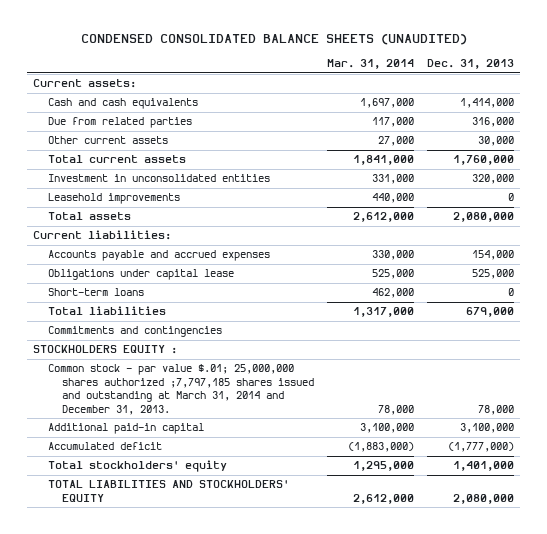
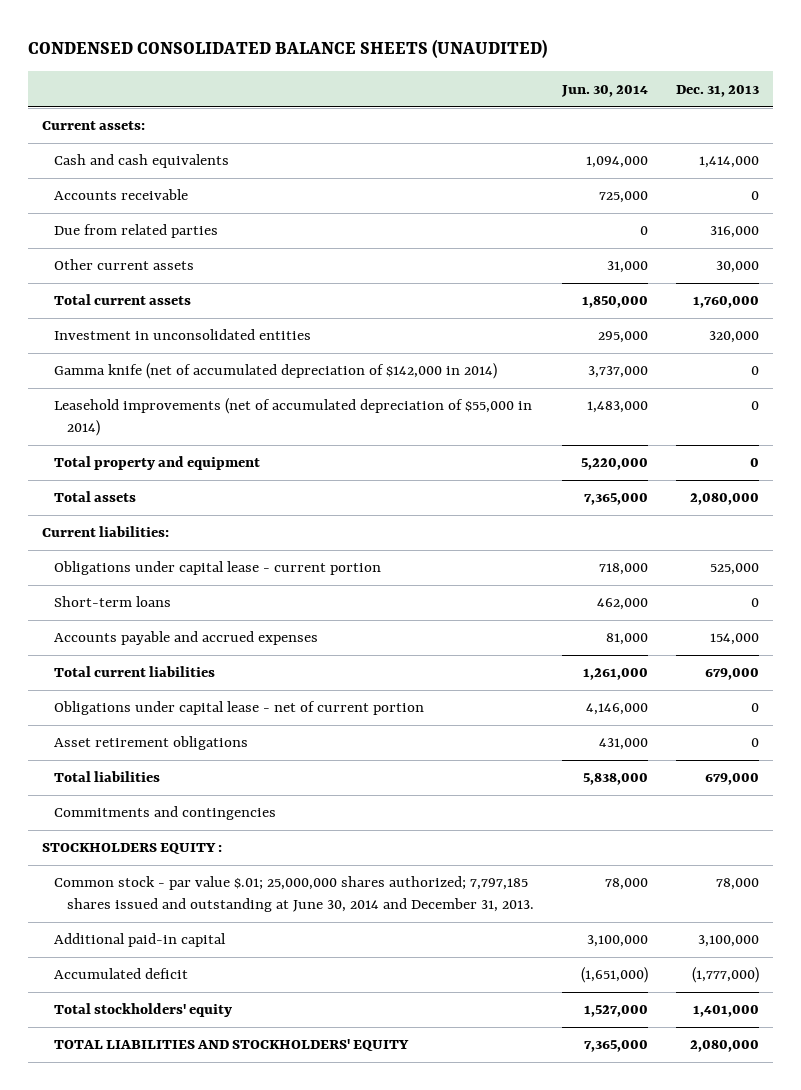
[326,59,414,70] Mar. 31, 2014 -> none
none -> [560,84,648,97] Jun. 30, 2014
none -> [54,189,189,201] Accounts receivable
none -> [54,363,498,380] Gamma knife (net of accumulated depreciation of $142,000 in 2014)
[47,193,180,205] Leasehold improvements -> [54,398,533,437] Leasehold improvements (net of accumulated depreciation of $55,000 in 2014)
none -> [54,456,261,471] Total property and equipment
[47,269,234,281] Obligations under capital lease -> [54,561,382,576] Obligations under capital lease - current portion
[47,250,270,262] Accounts payable and accrued expenses -> [54,631,319,646] Accounts payable and accrued expenses
none -> [54,666,216,678] Total current liabilities
none -> [54,701,425,716] Obligations under capital lease - net of current portion
none -> [54,736,249,751] Asset retirement obligations
[47,364,314,416] Common stock - par value $.01; 25,000,000 shares authorized ;7,797,185 shares issued and outstanding at March 31, 2014 and December 31, 2013. -> [54,876,535,913] Common stock - par value $.01; 25,000,000 shares authorized; 7,797,185 shares issued and outstanding at June 30, 2014 and December 31, 2013.

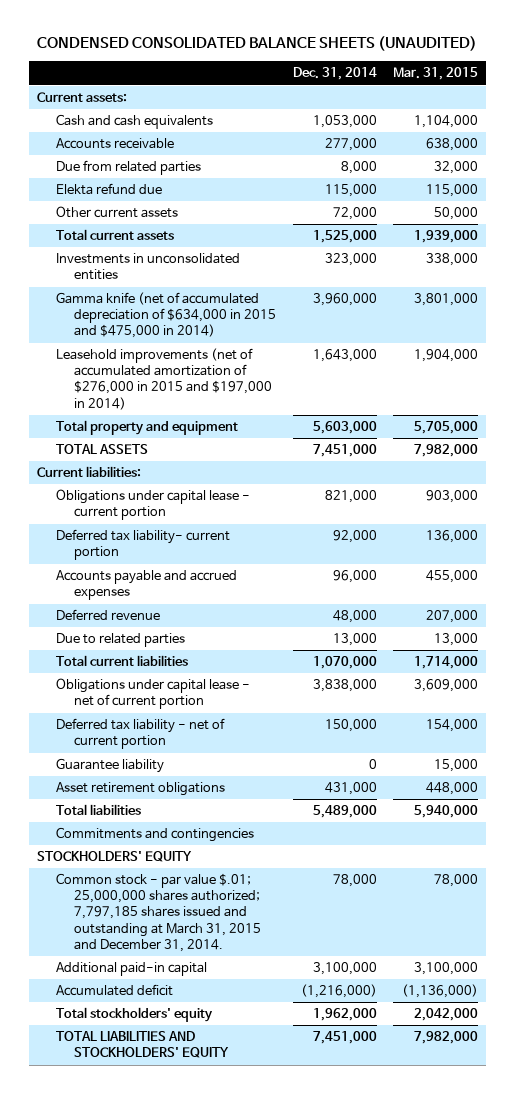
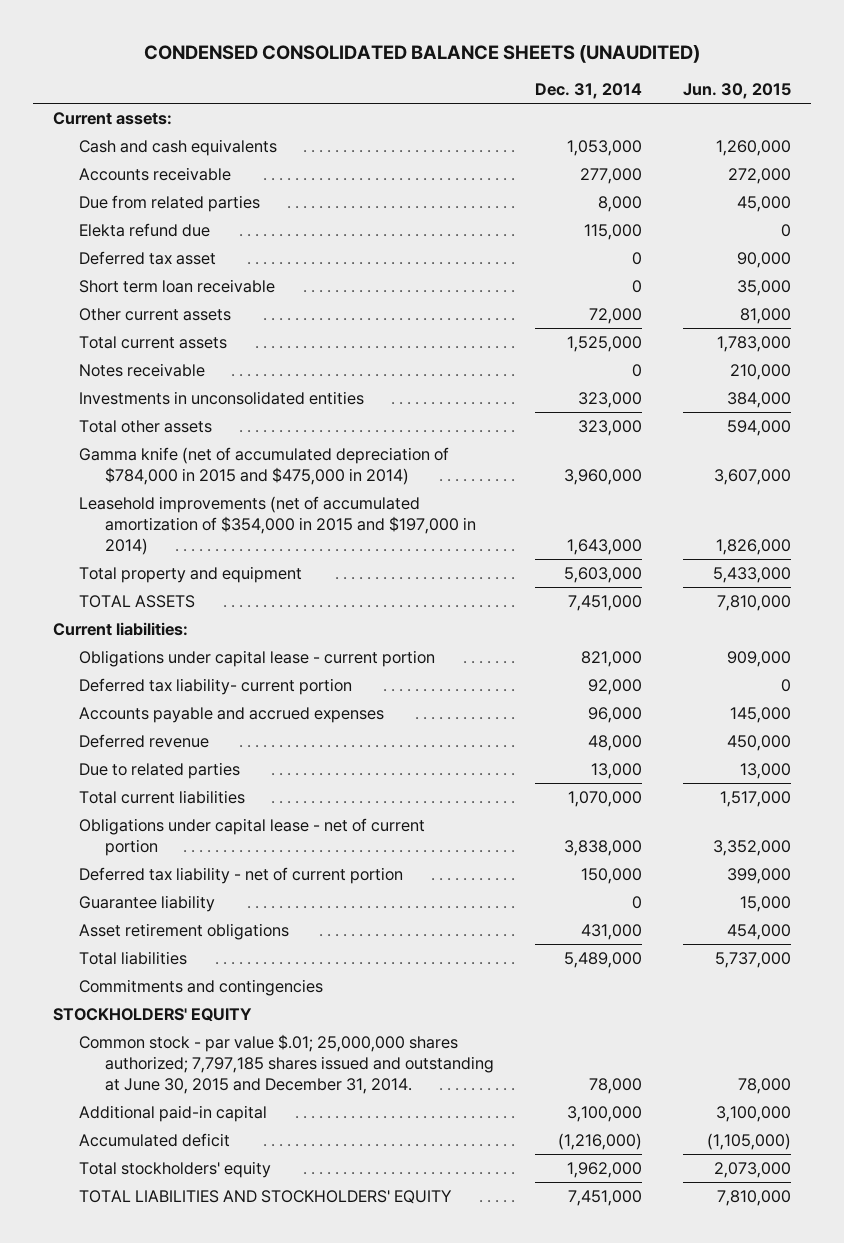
[393,67,479,81] Mar. 31, 2015 -> none
none -> [683,83,792,100] Jun. 30, 2015
none -> [79,250,217,265] Deferred tax asset
none -> [79,278,276,293] Short term loan receivable
none -> [79,362,206,377] Notes receivable
none -> [79,419,213,433] Total other assets
[55,292,277,339] Gamma knife (net of accumulated depreciation of $634,000 in 2015 and $475,000 in 2014) -> [79,446,450,485] Gamma knife (net of accumulated depreciation of $784,000 in 2015 and $475,000 in 2014)
[55,348,273,410] Leasehold improvements (net of accumulated amortization of $276,000 in 2015 and $197,000 in 2014) -> [79,495,477,555] Leasehold improvements (net of accumulated amortization of $354,000 in 2015 and $197,000 in 2014)
[55,873,262,952] Common stock - par value $.01; 25,000,000 shares authorized; 7,797,185 shares issued and outstanding at March 31, 2015 and December 31, 2014. -> [79,1033,495,1094] Common stock - par value $.01; 25,000,000 shares authorized; 7,797,185 shares issued and outstanding at June 30, 2015 and December 31, 2014.

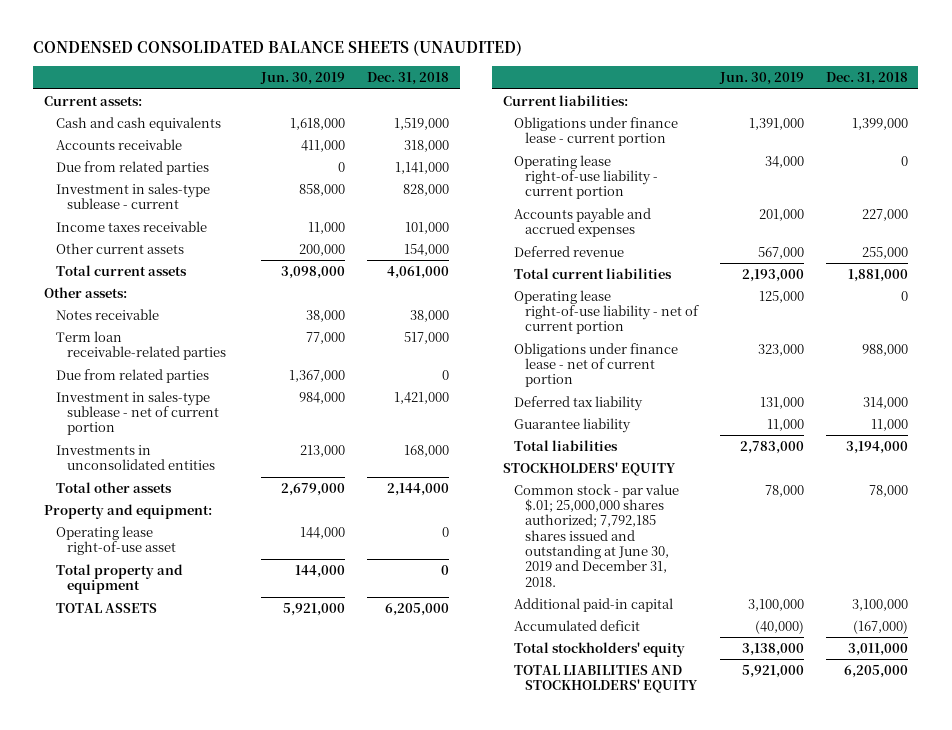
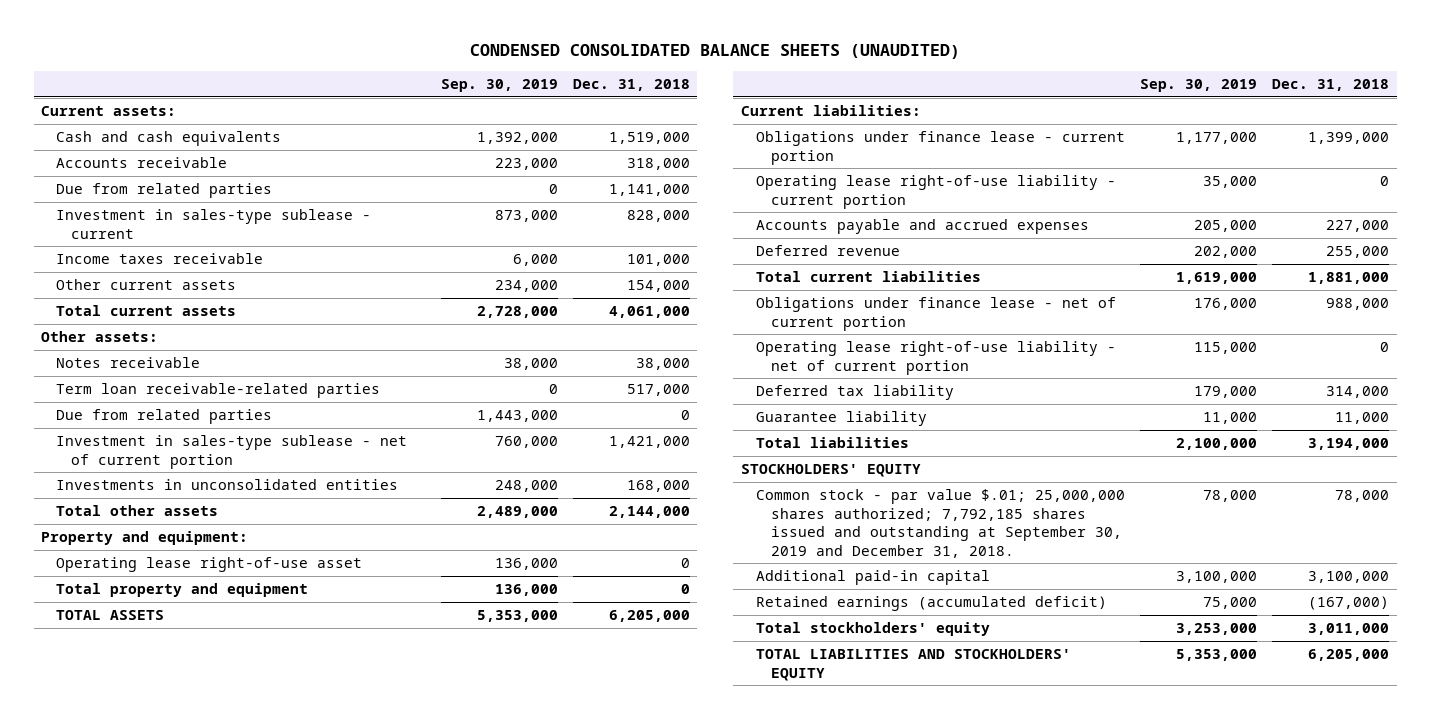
[260,72,346,86] Jun. 30, 2019 -> none
none -> [440,78,558,92] Sep. 30, 2019
[514,289,700,335] Operating lease right-of-use liability - net of current portion -> [756,341,1117,375] Operating lease right-of-use liability - net of current portion
[514,483,680,587] Common stock - par value $.01; 25,000,000 shares authorized; 7,792,185 shares issued and outstanding at June 30, 2019 and December 31, 2018. -> [756,489,1126,558] Common stock - par value $.01; 25,000,000 shares authorized; 7,792,185 shares issued and outstanding at September 30, 2019 and December 31, 2018.
[514,619,641,631] Accumulated deficit -> [756,596,1108,612] Retained earnings (accumulated deficit)

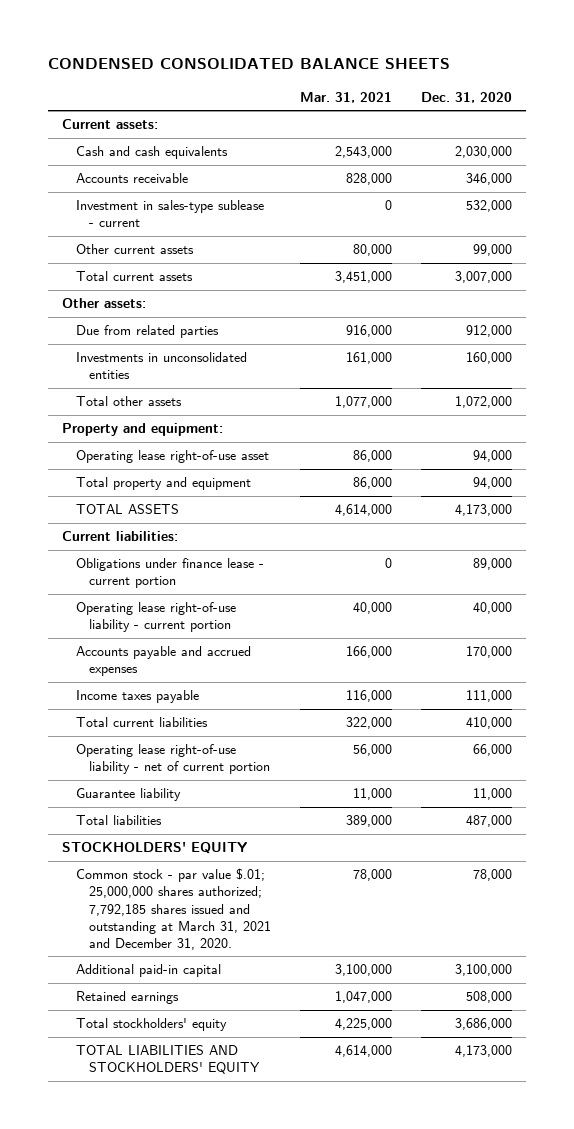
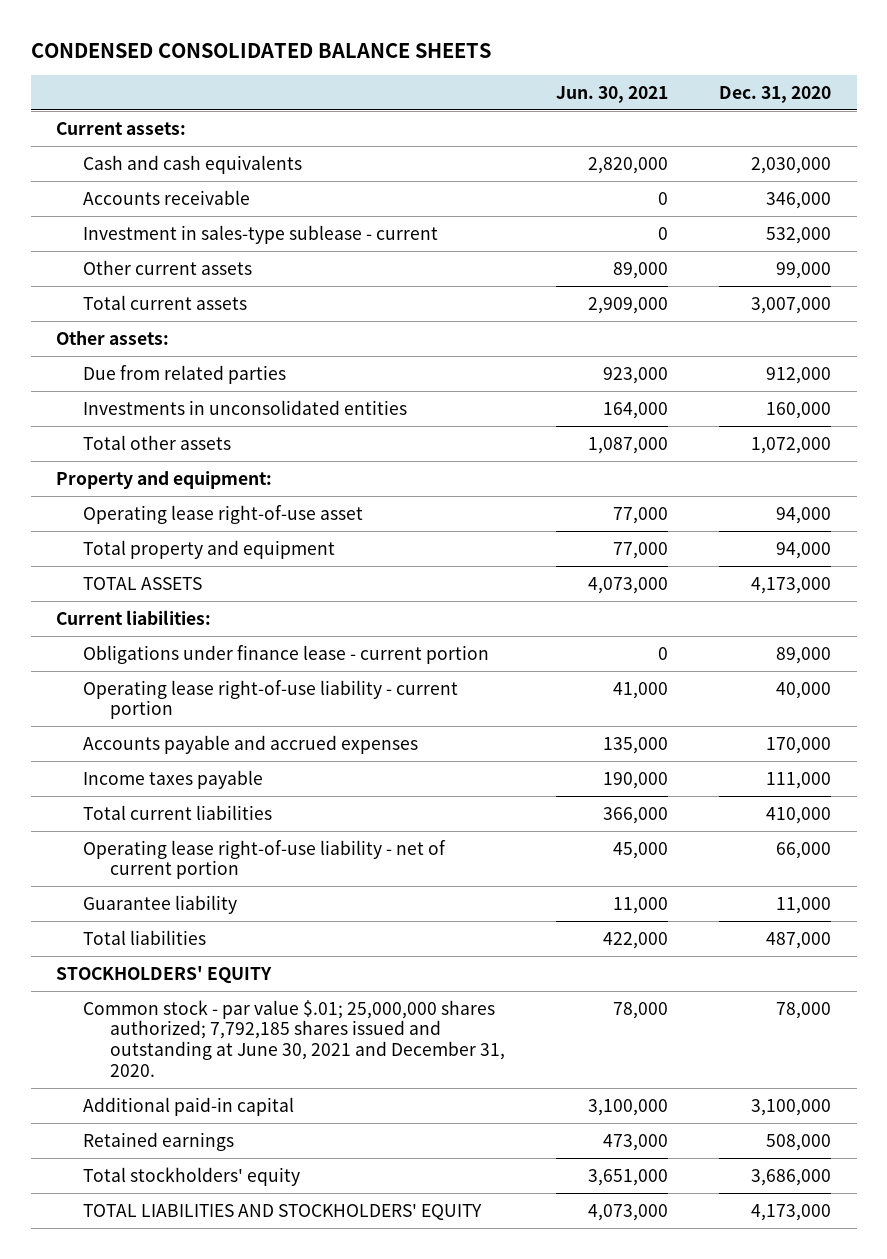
[300,91,393,103] Mar. 31, 2021 -> none
none -> [555,85,668,103] Jun. 30, 2021
[75,868,272,950] Common stock - par value $.01; 25,000,000 shares authorized; 7,792,185 shares issued and outstanding at March 31, 2021 and December 31, 2020. -> [82,999,505,1078] Common stock - par value $.01; 25,000,000 shares authorized; 7,792,185 shares issued and outstanding at June 30, 2021 and December 31, 2020.

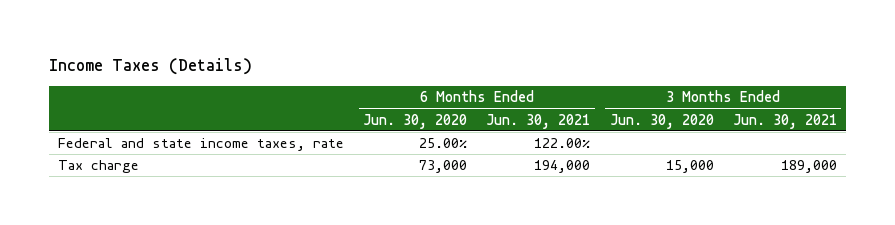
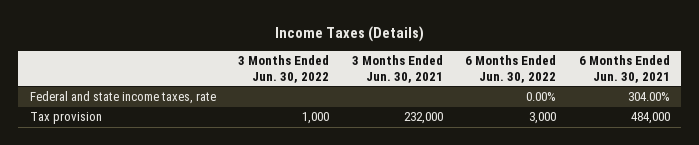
[363,113,468,129] Jun. 30, 2020 -> none
[609,113,714,129] Jun. 30, 2020 -> none
none -> [238,55,330,83] 3 Months Ended Jun. 30, 2022
none -> [465,55,557,83] 6 Months Ended Jun. 30, 2022
[534,138,591,149] 122.00% -> [627,92,670,102] 304.00%
[58,160,140,174] Tax charge -> [29,112,102,125] Tax provision
[534,160,591,174] 194,000 -> [630,112,670,125] 484,000
[780,160,837,174] 189,000 -> [403,112,443,125] 232,000

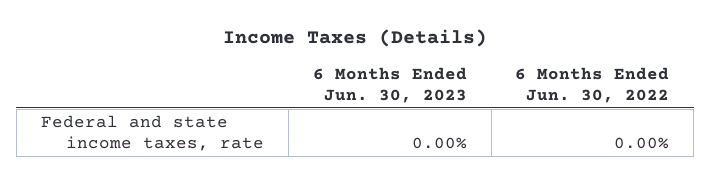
[238,55,330,83] 3 Months Ended Jun. 30, 2022 -> none
[351,55,443,83] 3 Months Ended Jun. 30, 2021 -> none
[578,55,670,83] 6 Months Ended Jun. 30, 2021 -> none
none -> [312,66,467,103] 6 Months Ended Jun. 30, 2023
[29,112,102,125] Tax provision -> none

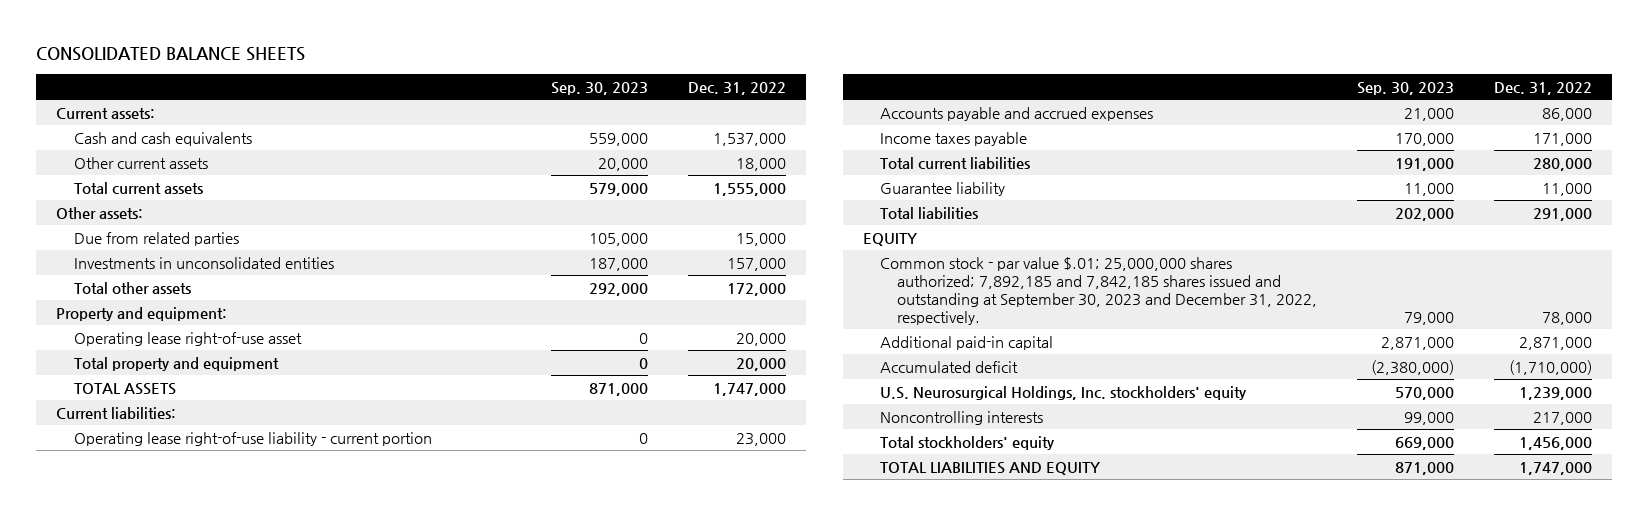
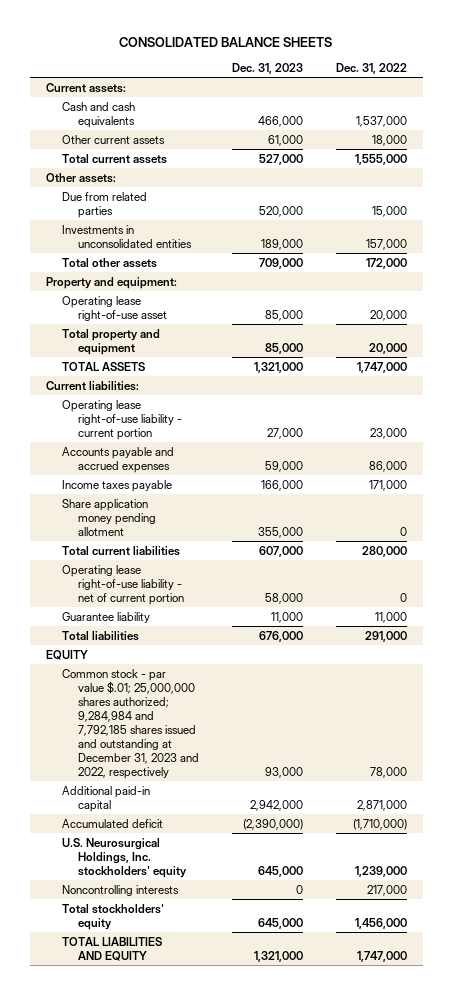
[551,81,649,95] Sep. 30, 2023 -> none
none -> [231,63,303,75] Dec. 31, 2023
none -> [61,498,156,536] Share application money pending allotment
none -> [61,564,184,605] Operating lease right-of-use liability - net of current portion
[879,256,1318,325] Common stock - par value $.01; 25,000,000 shares authorized; 7,892,185 and 7,842,185 shares issued and outstanding at September 30, 2023 and December 31, 2022, respectively. -> [61,668,199,780] Common stock - par value $.01; 25,000,000 shares authorized; 9,284,984 and 7,792,185 shares issued and outstanding at December 31, 2023 and 2022, respectively

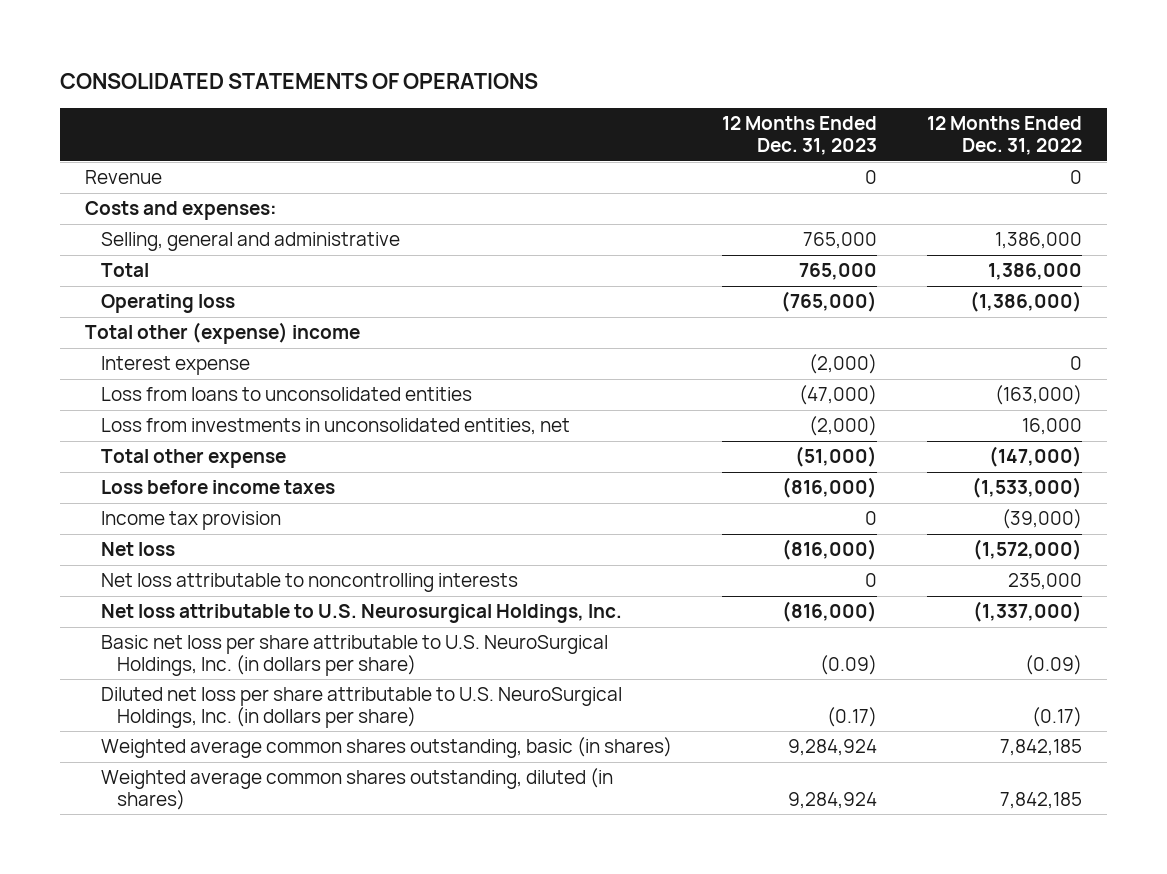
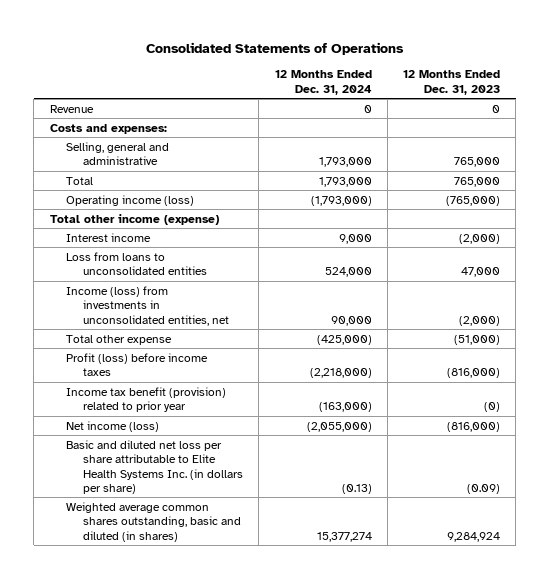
[60,73,539,90] CONSOLIDATED STATEMENTS OF OPERATIONS -> [145,41,404,55] Consolidated Statements of Operations
[927,116,1083,156] 12 Months Ended Dec. 31, 2022 -> none
none -> [274,70,372,95] 12 Months Ended Dec. 31, 2024
[101,356,251,376] Interest expense -> none
[101,294,236,314] Operating loss -> [66,194,195,206] Operating income (loss)
[85,322,361,345] Total other (expense) income -> [49,213,219,225] Total other income (expense)
none -> [66,232,152,242] Interest income
[799,385,878,406] (47,000) -> [461,267,501,278] 47,000
[101,418,571,436] Loss from investments in unconsolidated entities, net -> [66,285,229,326] Income (loss) from investments in unconsolidated entities, net
[101,573,519,593] Net loss attributable to noncontrolling interests -> none
[101,604,623,624] Net loss attributable to U.S. Neurosurgical Holdings, Inc. -> none
[101,687,623,728] Diluted net loss per share attributable to U.S. NeuroSurgical Holdings, Inc. (in dollars per share) -> none
[101,768,614,810] Weighted average common shares outstanding, diluted (in shares) -> none
[101,480,336,495] Loss before income taxes -> [66,352,209,377] Profit (loss) before income taxes
[101,511,282,531] Income tax provision -> [66,386,227,413] Income tax benefit (provision) related to prior year
[865,511,878,526] 0 -> [484,402,501,413] (0)
[101,542,176,557] Net loss -> [66,420,160,432] Net income (loss)
[101,635,609,676] Basic net loss per share attributable to U.S. NeuroSurgical Holdings, Inc. (in dollars per share) -> [66,439,243,494] Basic and diluted net loss per share attributable to Elite Health Systems Inc. (in dollars per share)
[101,737,673,759] Weighted average common shares outstanding, basic (in shares) -> [66,501,241,542] Weighted average common shares outstanding, basic and diluted (in shares)

